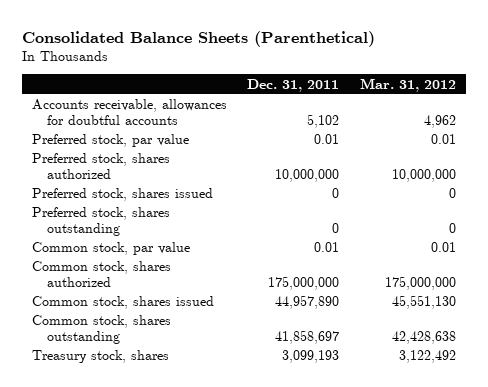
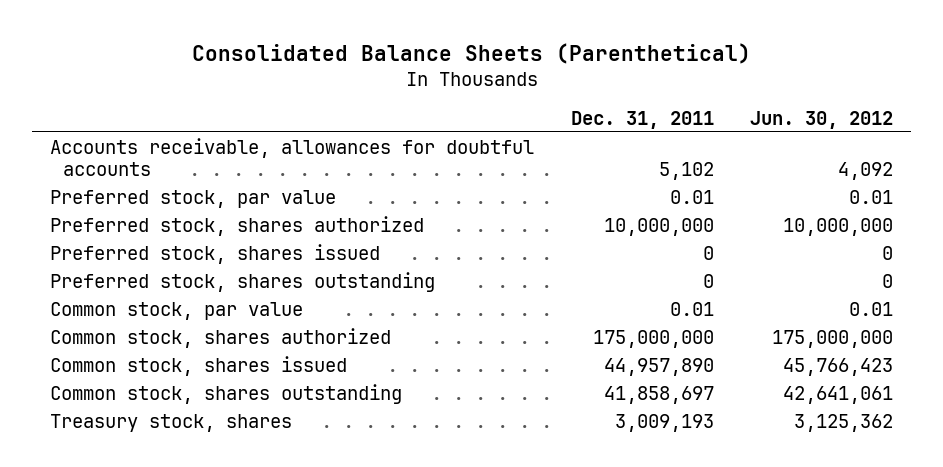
[360,77,457,92] Mar. 31, 2012 -> none
none -> [750,110,894,129] Jun. 30, 2012
[282,350,340,364] 3,099,193 -> [614,413,714,432] 3,009,193

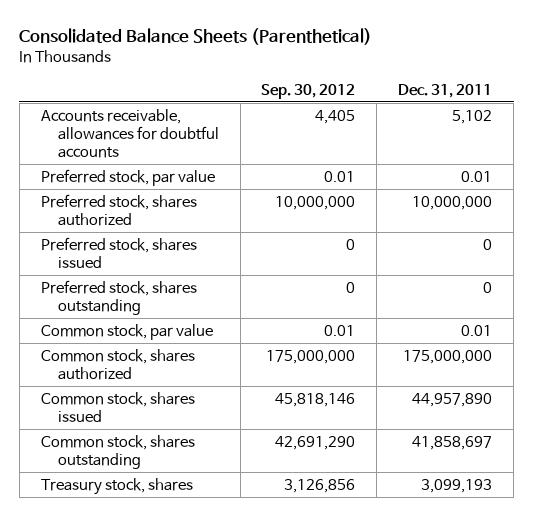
[750,110,894,129] Jun. 30, 2012 -> none
none -> [261,83,356,99] Sep. 30, 2012
[614,413,714,432] 3,009,193 -> [421,478,493,493] 3,099,193

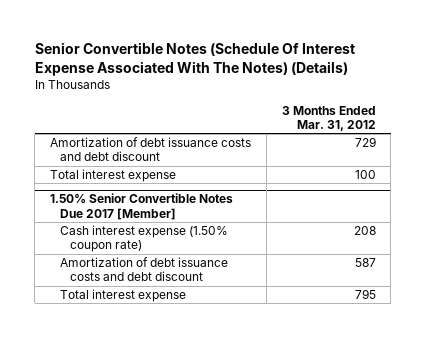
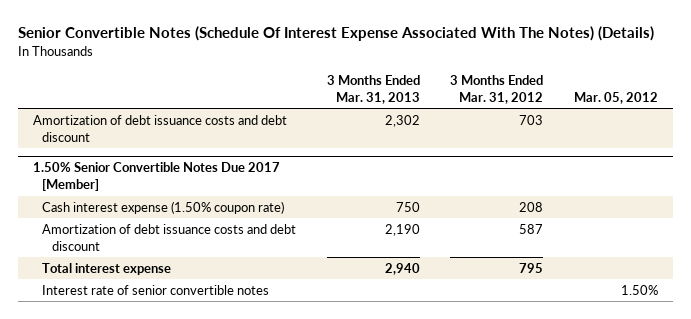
none -> [326,74,420,104] 3 Months Ended Mar. 31, 2013
none -> [573,91,658,104] Mar. 05, 2012
[50,169,177,183] Total interest expense -> none
[354,137,376,148] 729 -> [519,114,544,125] 703
none -> [42,284,270,295] Interest rate of senior convertible notes

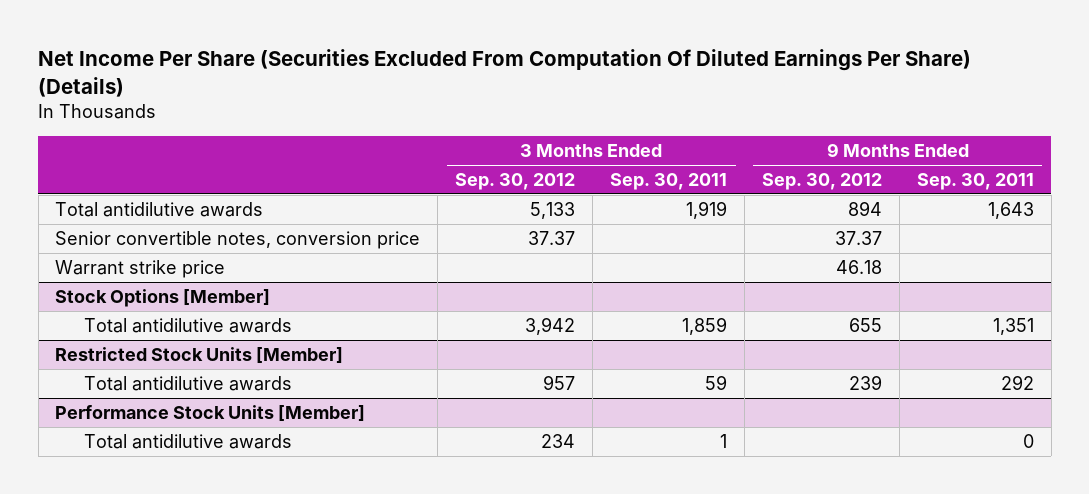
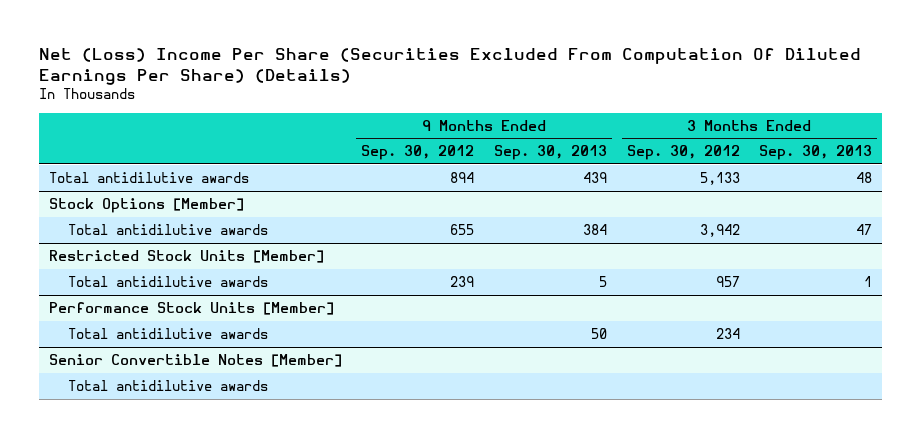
[38,48,972,97] Net Income Per Share (Securities Excluded From Computation Of Diluted Earnings Per Share) (Details) -> [38,47,861,85] Net (Loss) Income Per Share (Securities Excluded From Computation Of Diluted Earnings Per Share) (Details)
[610,173,728,191] Sep. 30, 2011 -> none
[916,173,1034,191] Sep. 30, 2011 -> none
none -> [493,145,607,161] Sep. 30, 2013
none -> [759,145,873,161] Sep. 30, 2013
[55,230,421,249] Senior convertible notes, conversion price -> none
[55,259,226,278] Warrant strike price -> none
none -> [48,353,342,367] Senior Convertible Notes [Member]
none -> [67,379,268,391] Total antidilutive awards

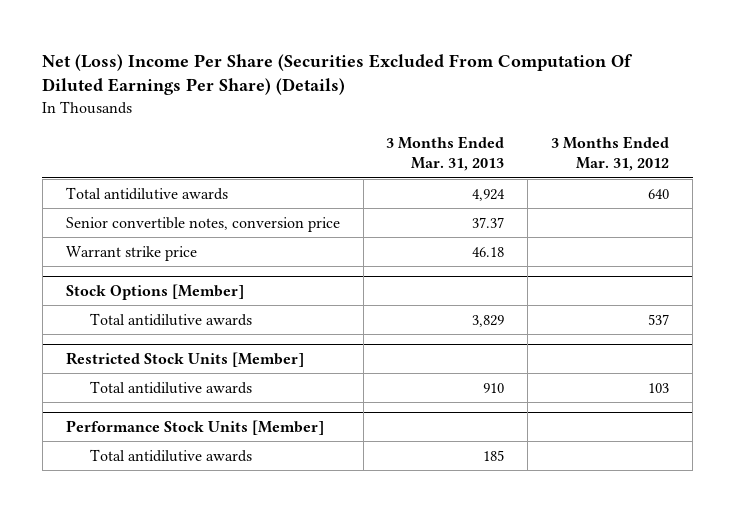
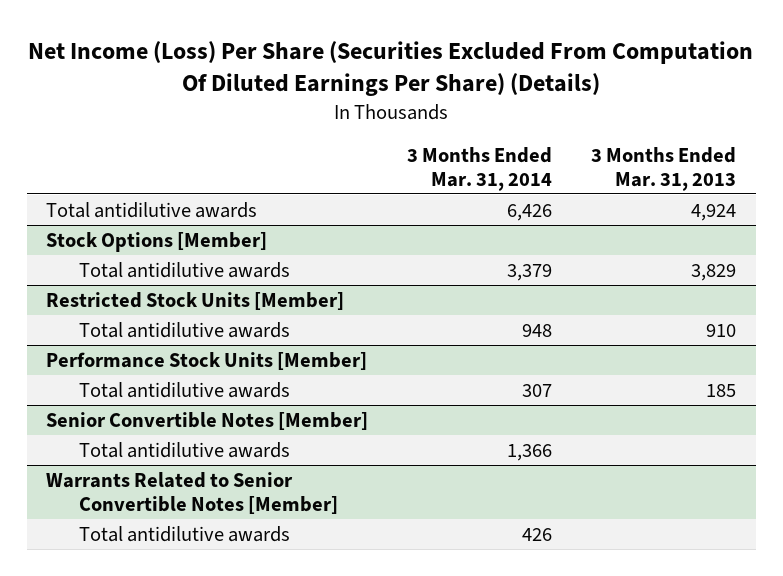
[42,53,634,96] Net (Loss) Income Per Share (Securities Excluded From Computation Of Diluted Earnings Per Share) (Details) -> [28,41,754,97] Net Income (Loss) Per Share (Securities Excluded From Computation Of Diluted Earnings Per Share) (Details)
[551,136,670,172] 3 Months Ended Mar. 31, 2012 -> none
none -> [407,146,553,191] 3 Months Ended Mar. 31, 2014
[65,216,340,232] Senior convertible notes, conversion price -> none
[65,245,197,261] Warrant strike price -> none
none -> [46,411,369,430] Senior Convertible Notes [Member]
none -> [78,441,290,458] Total antidilutive awards
none -> [46,471,338,514] Warrants Related to Senior Convertible Notes [Member]
none -> [78,525,290,542] Total antidilutive awards

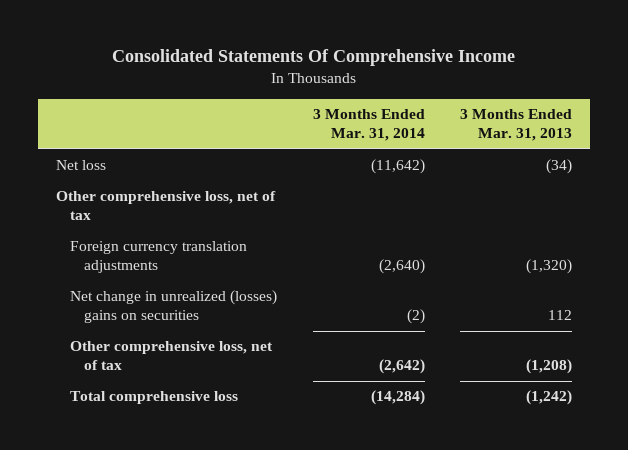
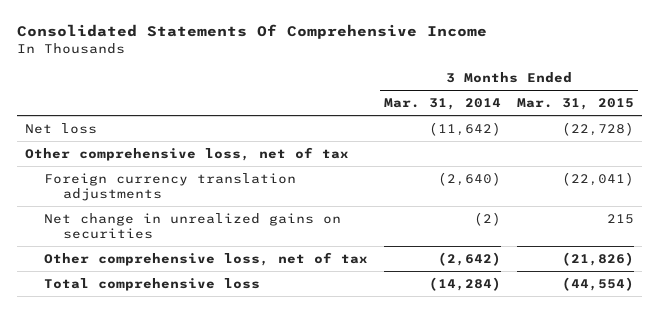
[460,109,573,142] 3 Months Ended Mar. 31, 2013 -> none
none -> [516,98,634,111] Mar. 31, 2015
[69,290,277,324] Net change in unrealized (losses) gains on securities -> [44,212,342,239] Net change in unrealized gains on securities

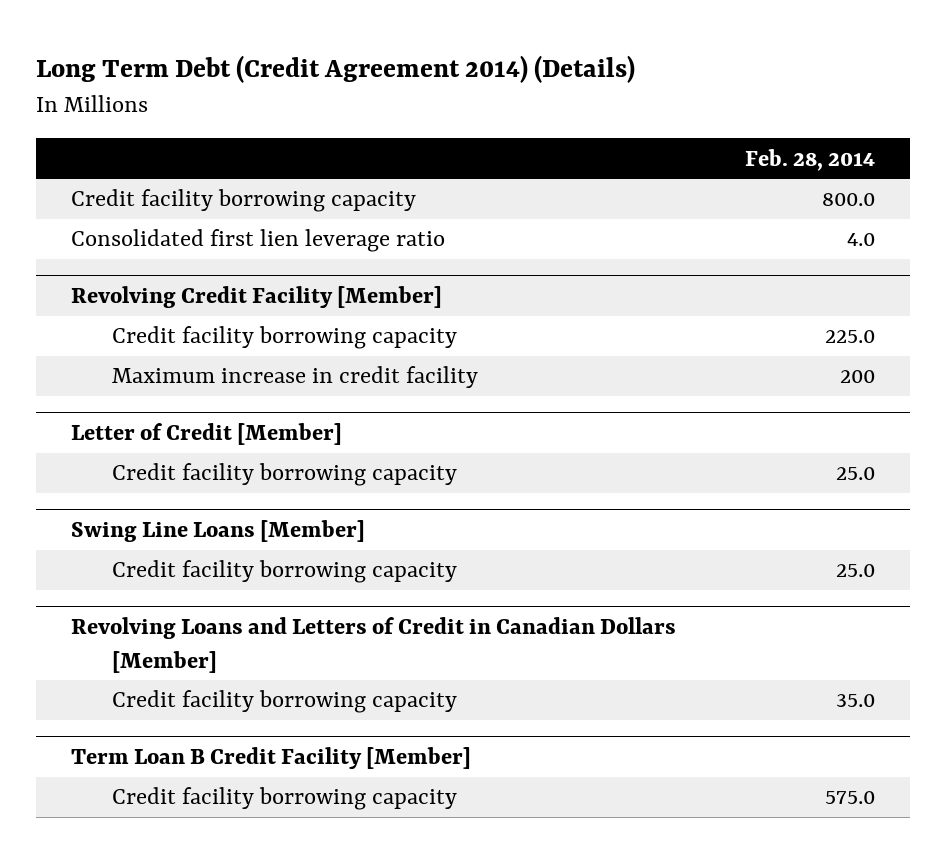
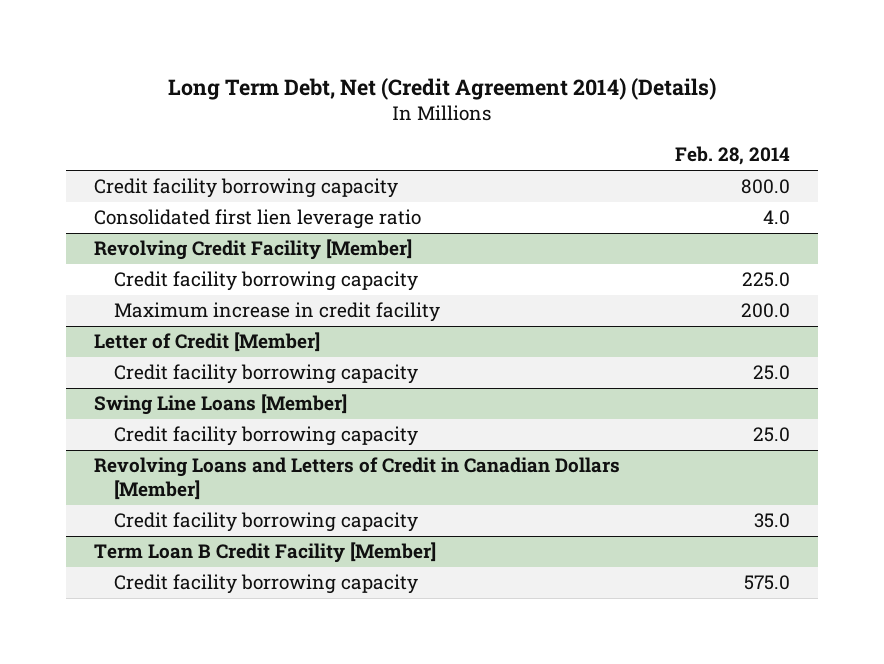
[36,54,636,83] Long Term Debt (Credit Agreement 2014) (Details) -> [167,77,716,100] Long Term Debt, Net (Credit Agreement 2014) (Details)
[840,370,876,384] 200 -> [741,303,791,319] 200.0

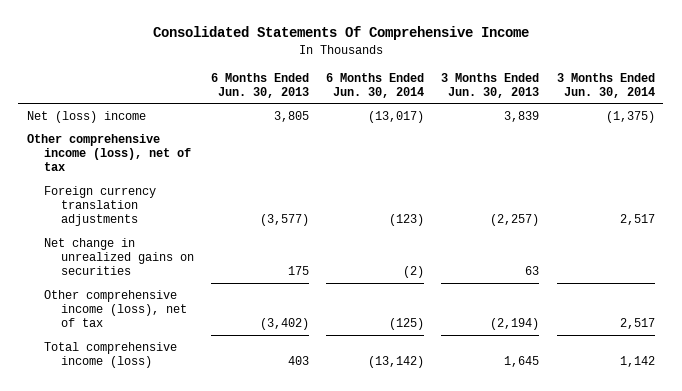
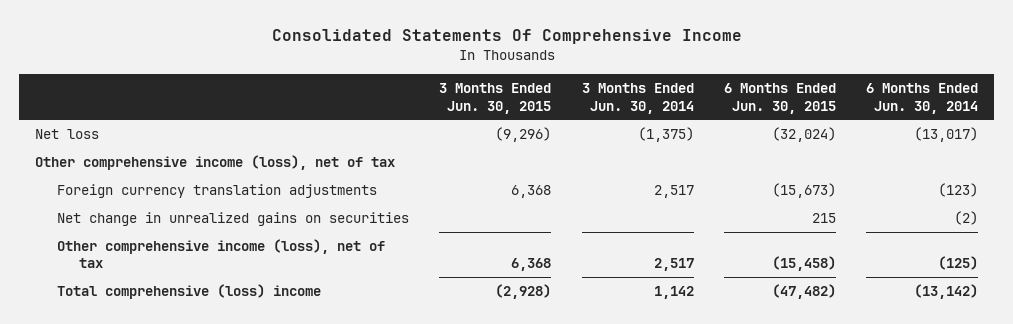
[210,72,309,98] 6 Months Ended Jun. 30, 2013 -> none
[441,72,540,98] 3 Months Ended Jun. 30, 2013 -> none
none -> [439,83,552,114] 3 Months Ended Jun. 30, 2015
none -> [723,83,836,114] 6 Months Ended Jun. 30, 2015
[26,110,146,123] Net (loss) income -> [34,128,99,139] Net loss
[43,341,177,368] Total comprehensive income (loss) -> [56,283,321,299] Total comprehensive (loss) income

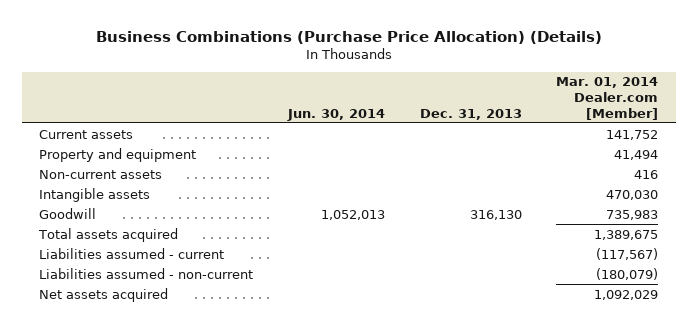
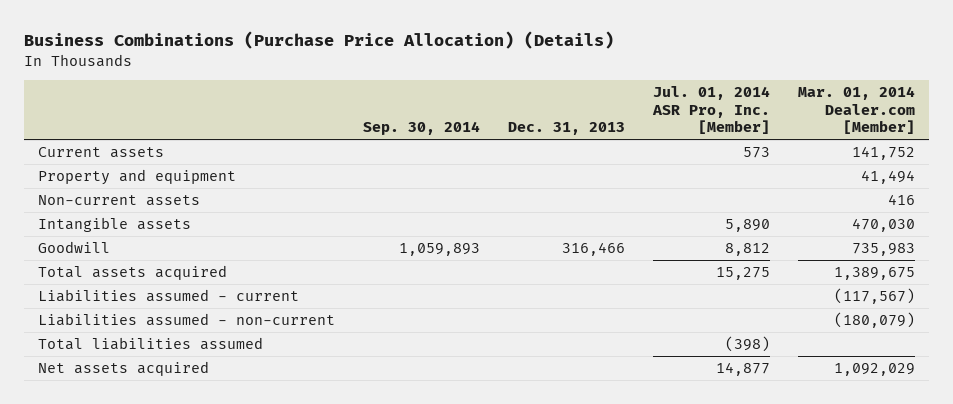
[286,108,385,121] Jun. 30, 2014 -> none
none -> [362,120,480,135] Sep. 30, 2014
none -> [651,86,770,134] Jul. 01, 2014 ASR Pro, Inc. [Member]
[469,209,522,220] 316,130 -> [561,242,625,257] 316,466
none -> [37,337,263,351] Total liabilities assumed

